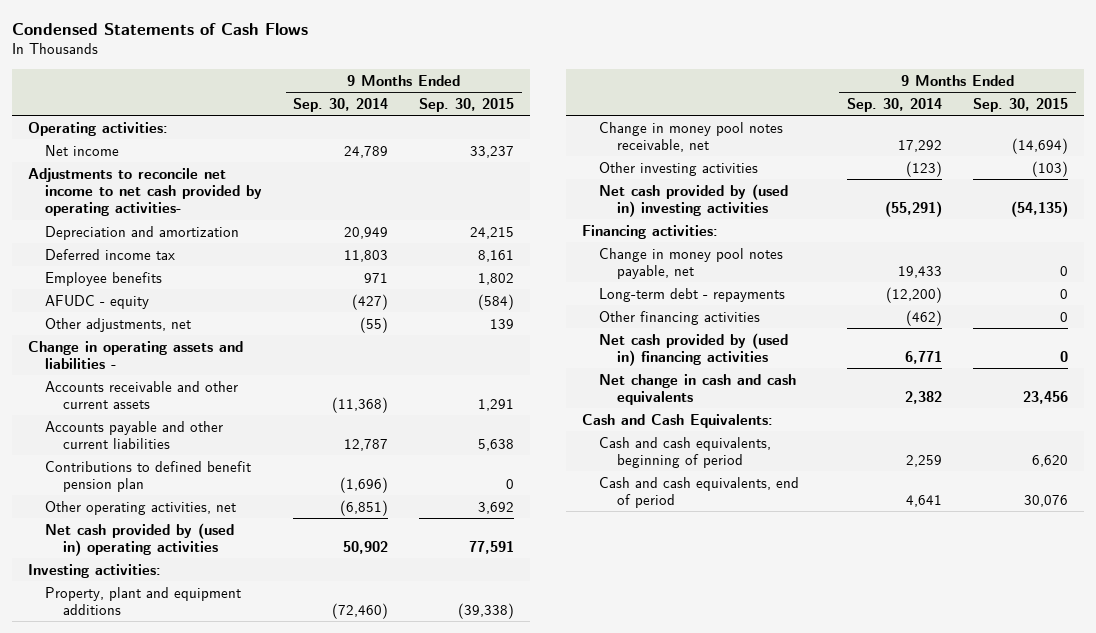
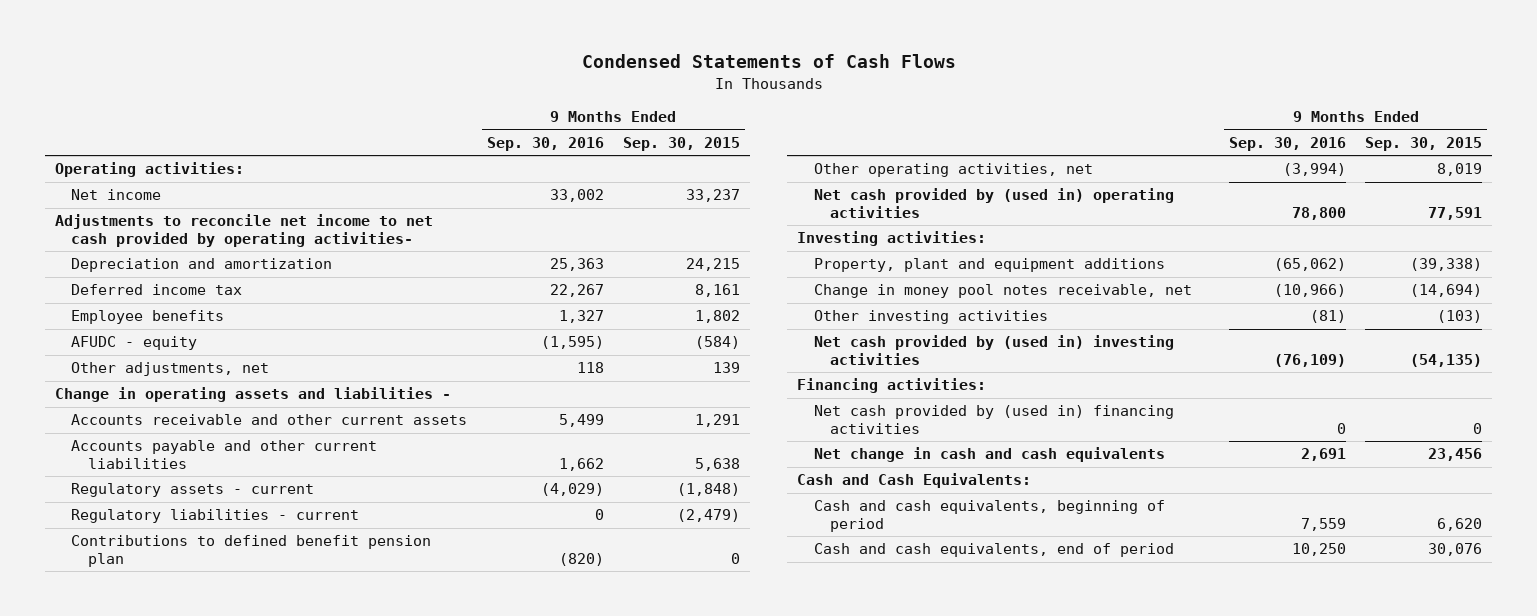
[293,97,389,112] Sep. 30, 2014 -> none
none -> [486,136,604,151] Sep. 30, 2016
none -> [71,483,315,498] Regulatory assets - current
none -> [71,509,360,524] Regulatory liabilities - current
[478,501,515,514] 3,692 -> [1437,163,1483,177] 8,019
[599,247,784,279] Change in money pool notes payable, net -> none
[599,287,786,302] Long-term debt - repayments -> none
[599,310,761,325] Other financing activities -> none

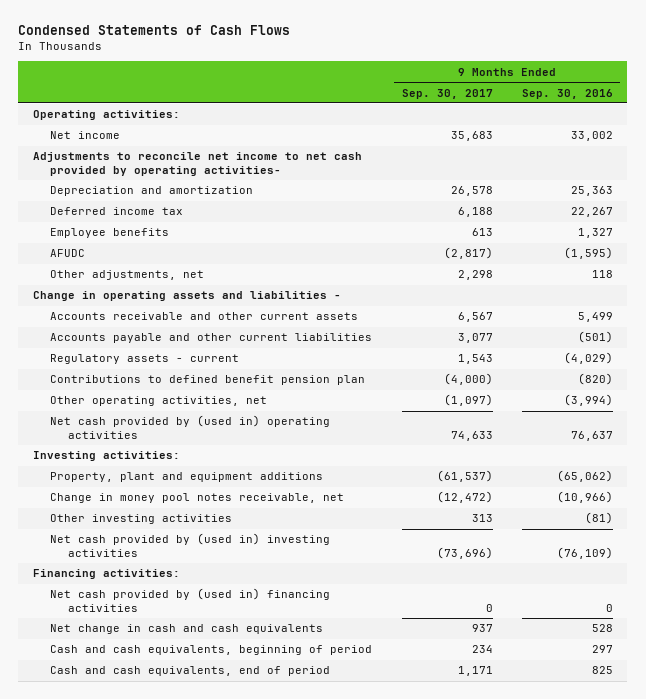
[623,136,741,151] Sep. 30, 2015 -> none
none -> [401,88,493,99] Sep. 30, 2017
[71,336,198,351] AFUDC - equity -> [50,249,86,258] AFUDC
[558,457,604,471] 1,662 -> [577,331,613,344] (501)
[71,509,360,524] Regulatory liabilities - current -> none
[1292,206,1347,220] 78,800 -> [570,430,613,441] 76,637
[797,473,1032,489] Cash and Cash Equivalents: -> none
[1301,448,1347,462] 2,691 -> [591,624,613,633] 528
[1301,517,1347,531] 7,559 -> [591,645,613,654] 297
[1292,543,1347,557] 10,250 -> [591,666,613,675] 825

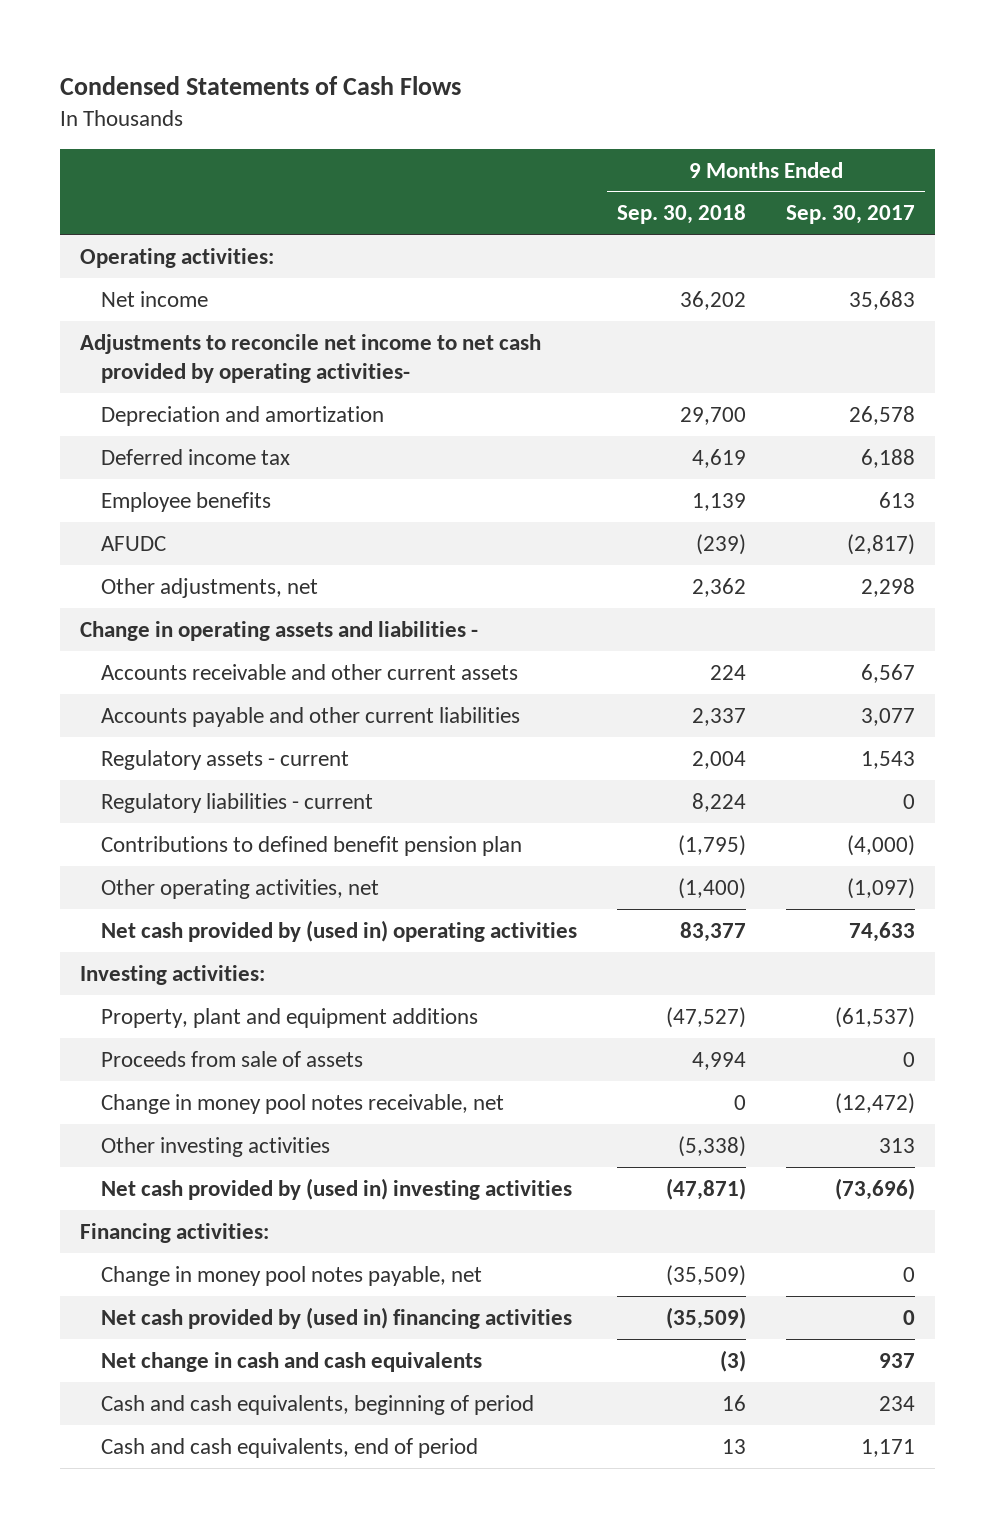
[521,88,613,99] Sep. 30, 2016 -> none
none -> [616,204,746,225] Sep. 30, 2018
none -> [100,792,373,813] Regulatory liabilities - current
none -> [100,1050,363,1067] Proceeds from sale of assets
none -> [100,1265,482,1286] Change in money pool notes payable, net

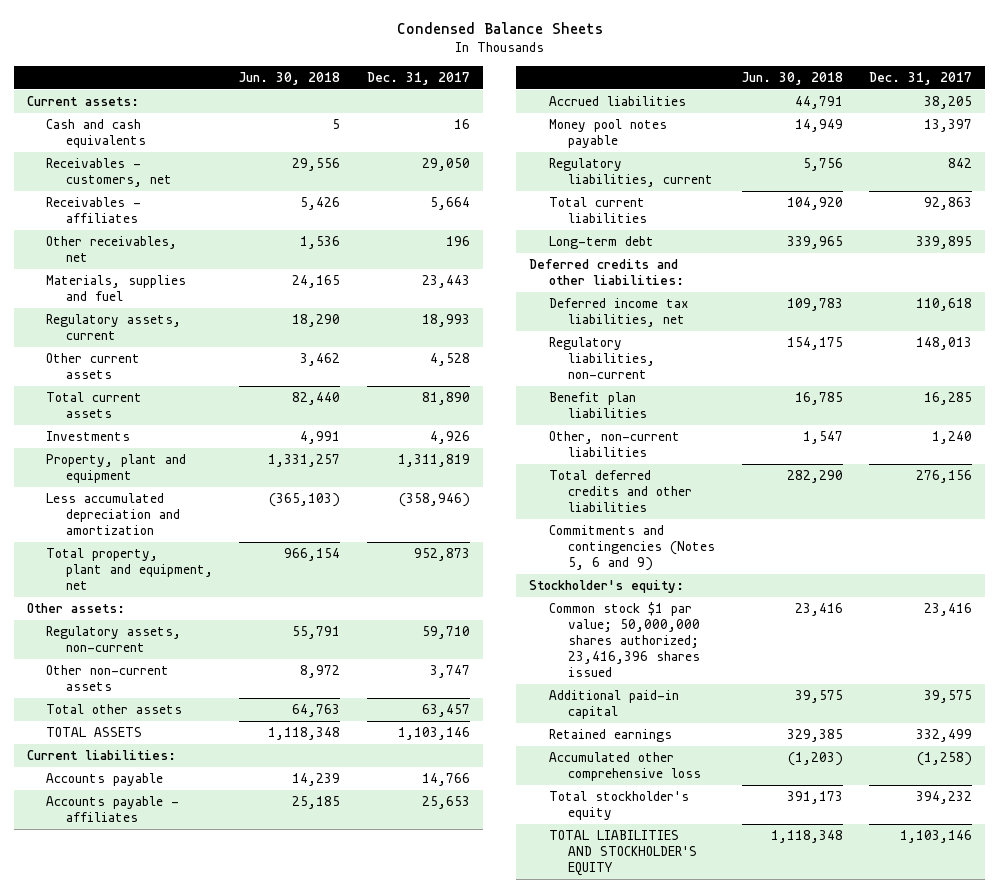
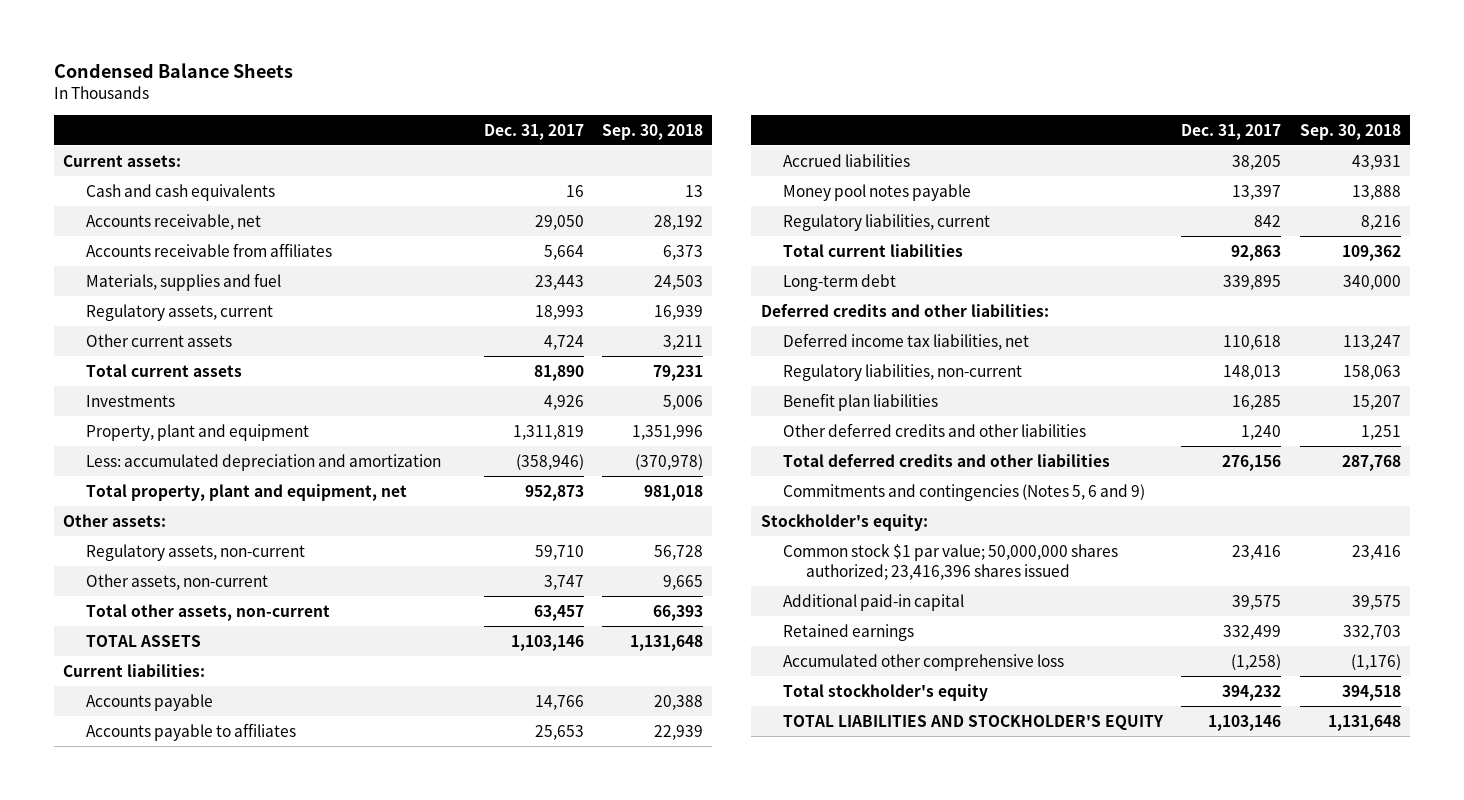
[239,71,341,85] Jun. 30, 2018 -> none
none -> [602,123,704,140] Sep. 30, 2018
[46,236,178,263] Other receivables, net -> none
[46,158,172,188] Receivables - customers, net -> [85,213,261,230] Accounts receivable, net
[46,197,142,224] Receivables - affiliates -> [85,242,332,257] Accounts receivable from affiliates
[429,353,470,367] 4,528 -> [543,334,584,350] 4,724
[46,493,180,536] Less accumulated depreciation and amortization -> [85,453,441,471] Less: accumulated depreciation and amortization
[46,665,170,692] Other non-current assets -> [85,573,268,590] Other assets, non-current
[46,704,183,715] Total other assets -> [85,603,330,621] Total other assets, non-current
[46,796,180,823] Accounts payable - affiliates -> [85,722,296,741] Accounts payable to affiliates
[548,431,680,458] Other, non-current liabilities -> [783,422,1087,437] Other deferred credits and other liabilities

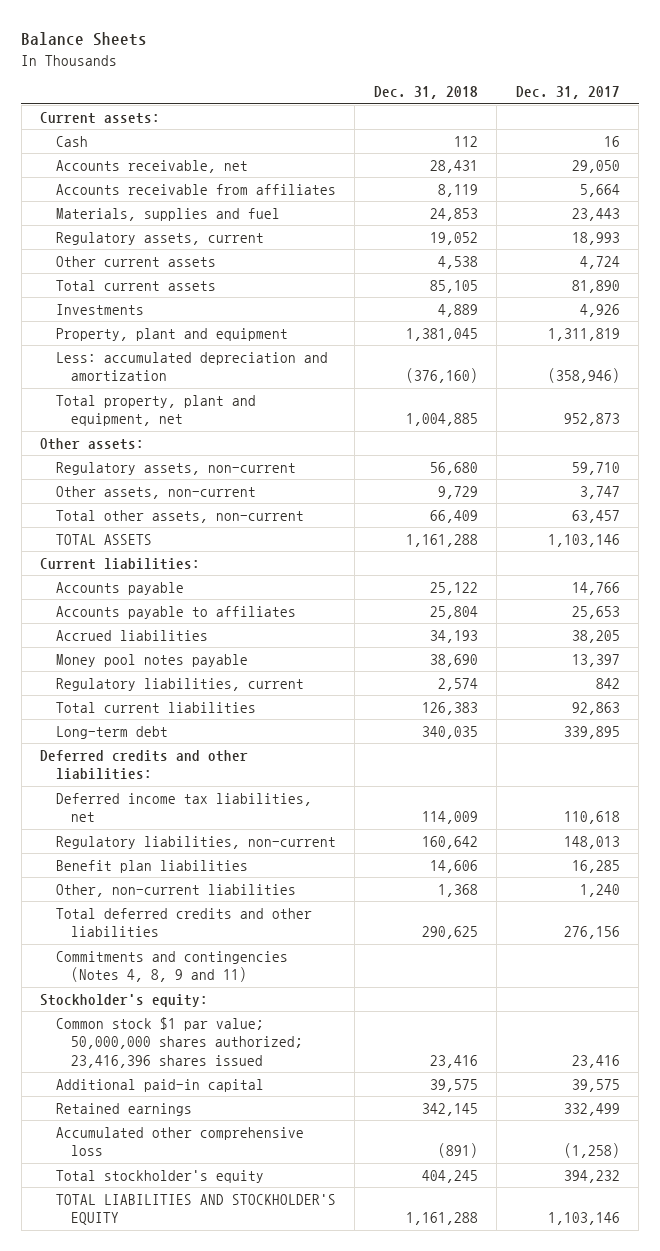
[53,63,293,79] Condensed Balance Sheets -> [21,32,148,47] Balance Sheets
[602,123,704,140] Sep. 30, 2018 -> none
none -> [373,86,478,100] Dec. 31, 2018
[85,183,275,201] Cash and cash equivalents -> [55,135,88,147] Cash
[783,422,1087,437] Other deferred credits and other liabilities -> [55,883,296,897] Other, non-current liabilities
[783,483,1146,501] Commitments and contingencies (Notes 5, 6 and 9) -> [55,950,288,983] Commitments and contingencies (Notes 4, 8, 9 and 11)

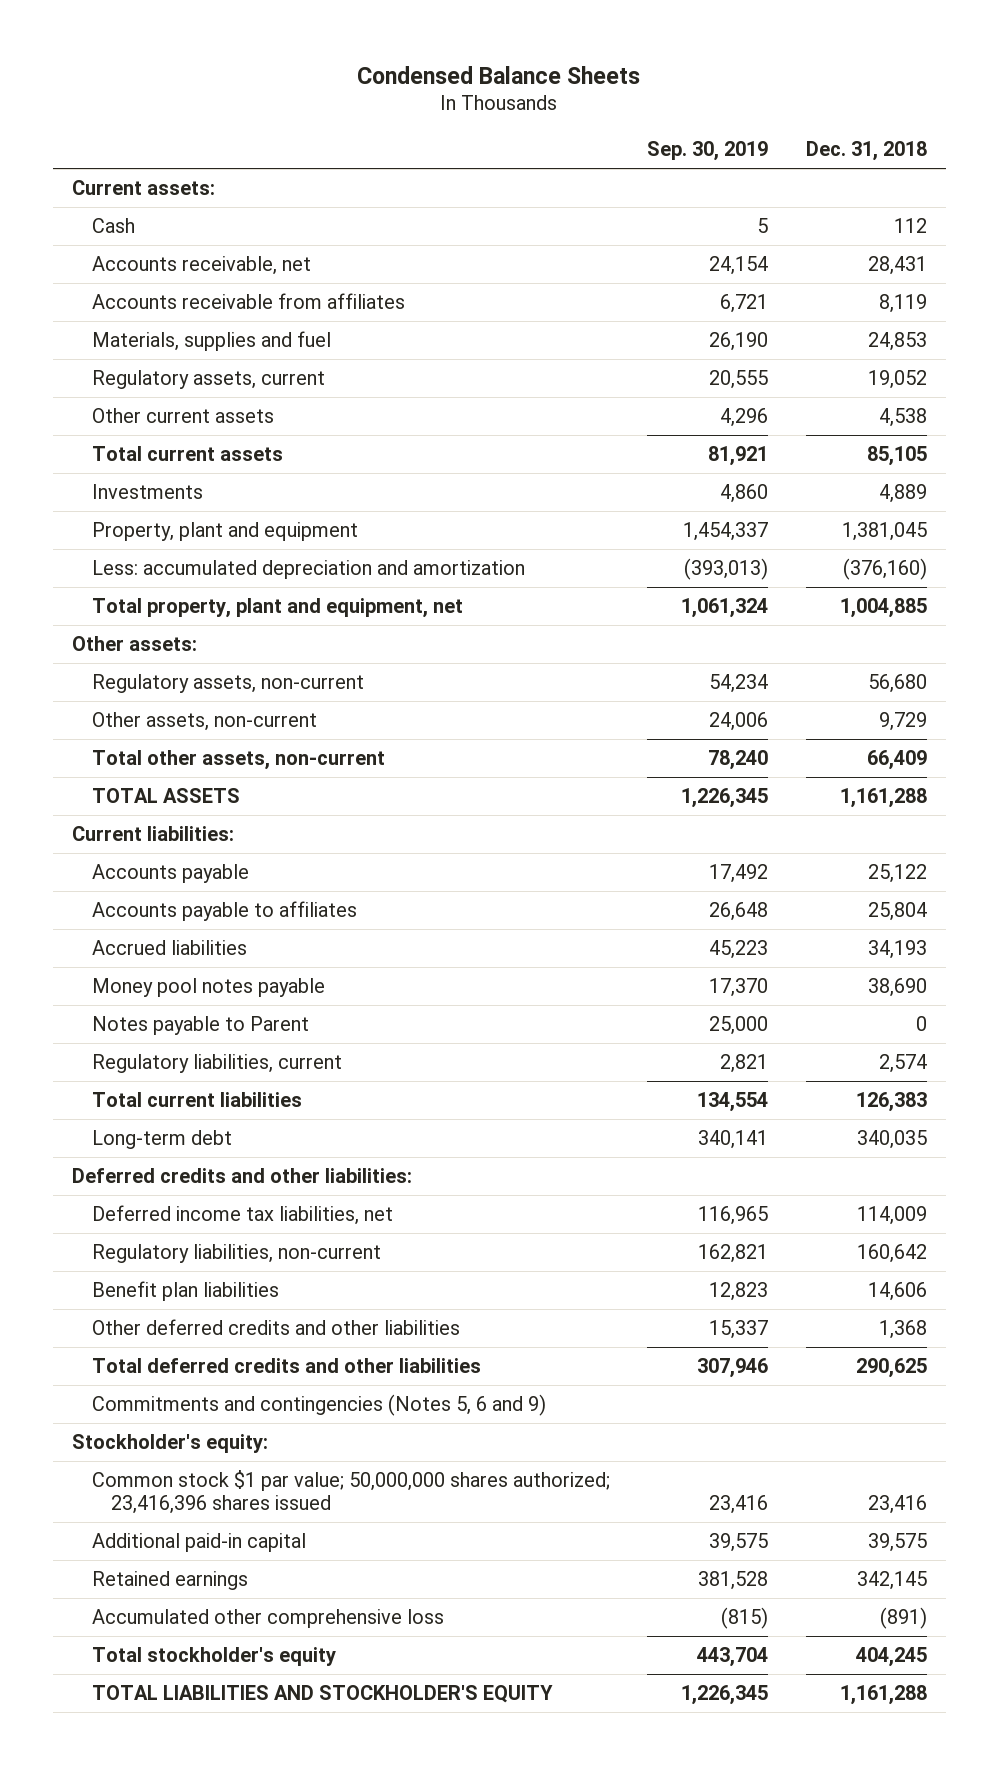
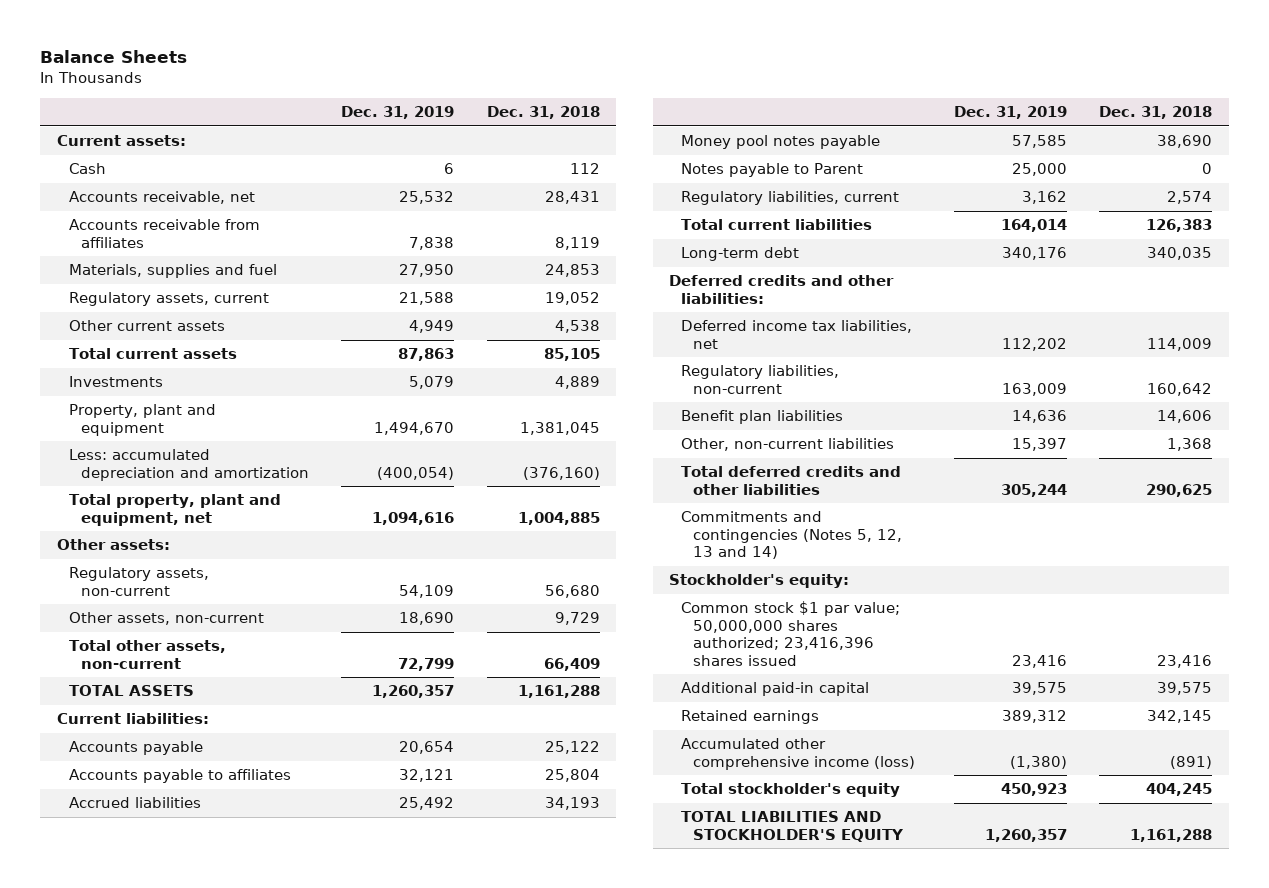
[357,65,641,84] Condensed Balance Sheets -> [40,50,188,64] Balance Sheets
[647,141,769,162] Sep. 30, 2019 -> none
none -> [341,106,455,120] Dec. 31, 2019
[91,1319,460,1336] Other deferred credits and other liabilities -> [681,438,895,452] Other, non-current liabilities
[91,1394,546,1417] Commitments and contingencies (Notes 5, 6 and 9) -> [681,511,903,560] Commitments and contingencies (Notes 5, 12, 13 and 14)
[91,1609,444,1629] Accumulated other comprehensive loss -> [681,738,916,770] Accumulated other comprehensive income (loss)

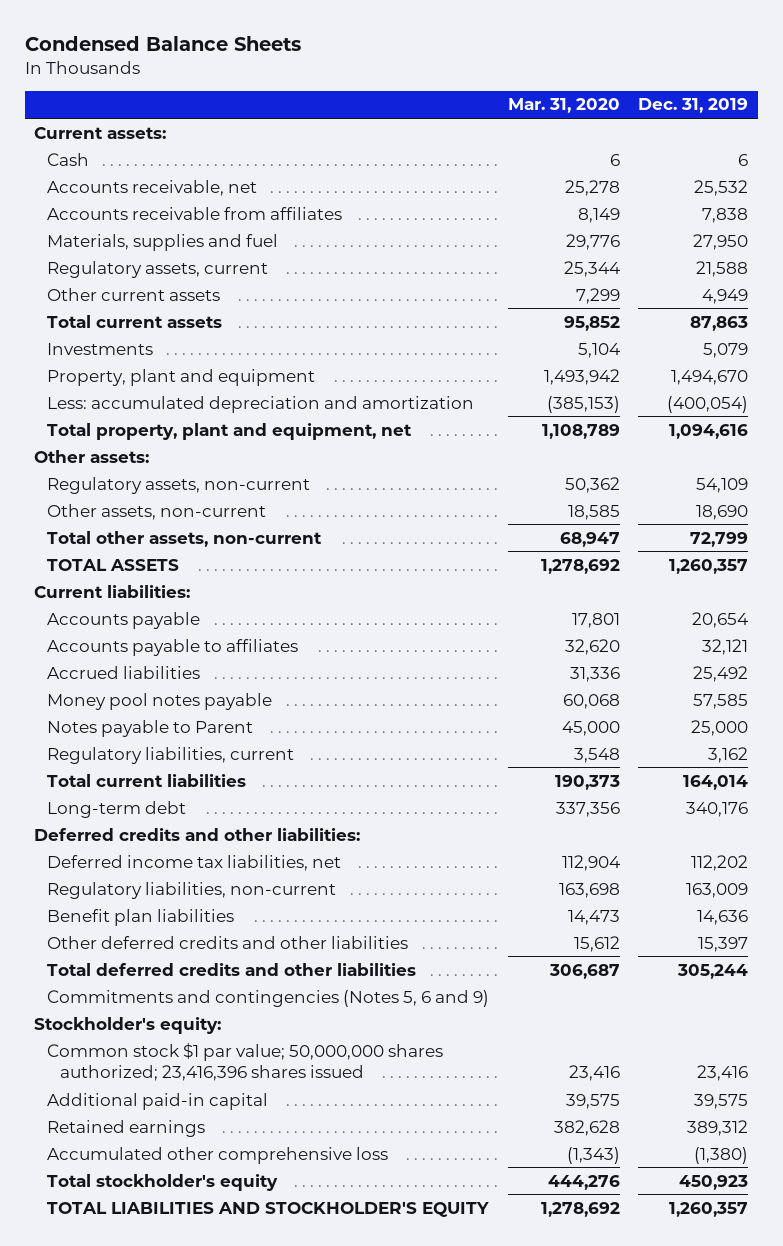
[40,50,188,64] Balance Sheets -> [25,36,302,52] Condensed Balance Sheets
[486,106,600,120] Dec. 31, 2018 -> none
none -> [507,98,620,114] Mar. 31, 2020
[681,438,895,452] Other, non-current liabilities -> [47,935,409,949] Other deferred credits and other liabilities
[681,511,903,560] Commitments and contingencies (Notes 5, 12, 13 and 14) -> [47,989,490,1007] Commitments and contingencies (Notes 5, 6 and 9)
[681,738,916,770] Accumulated other comprehensive income (loss) -> [47,1146,389,1164] Accumulated other comprehensive loss

